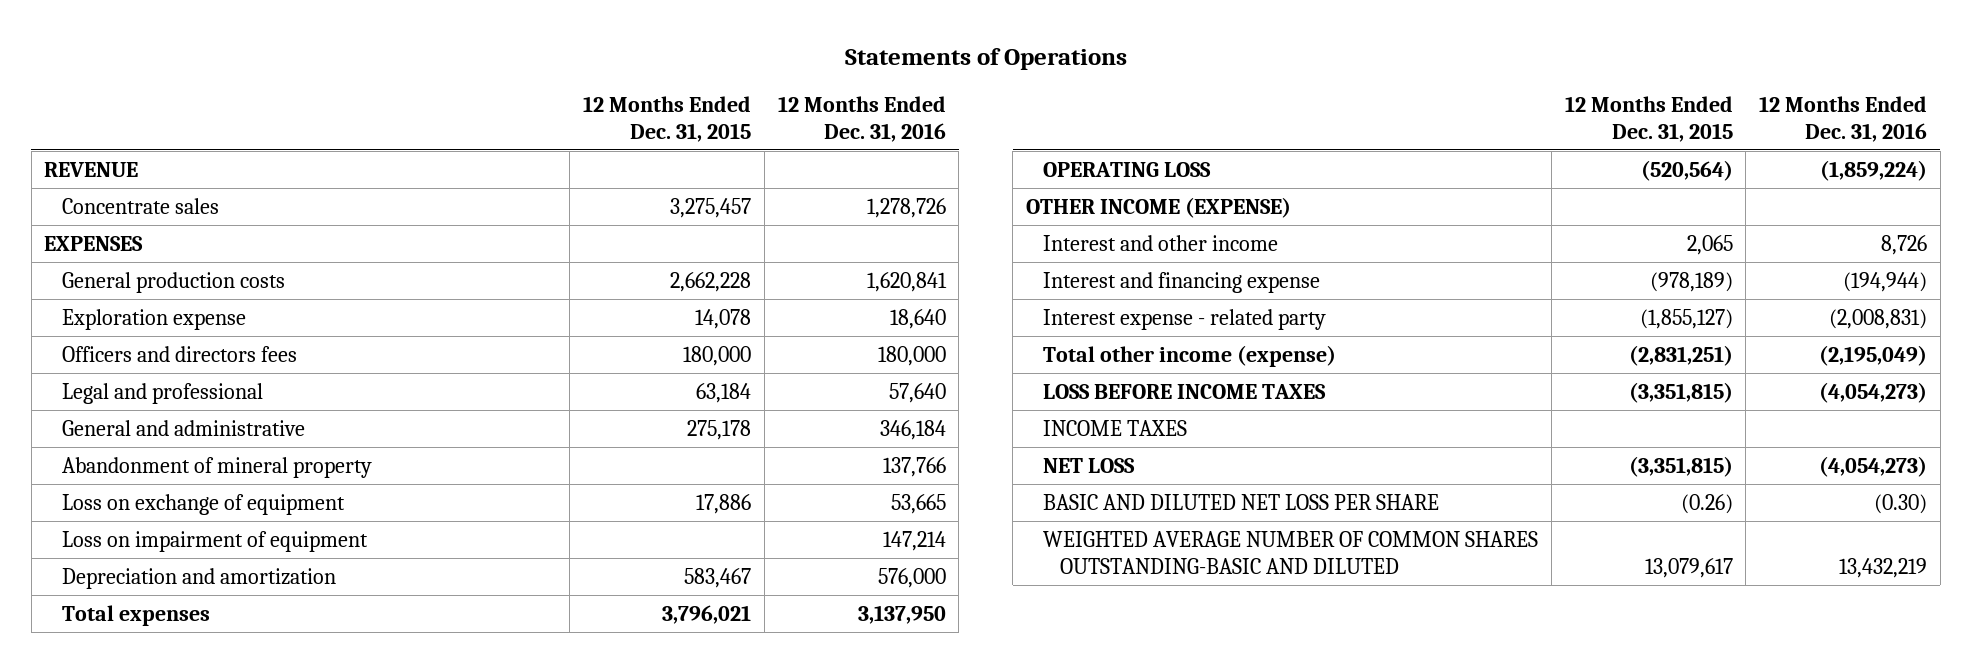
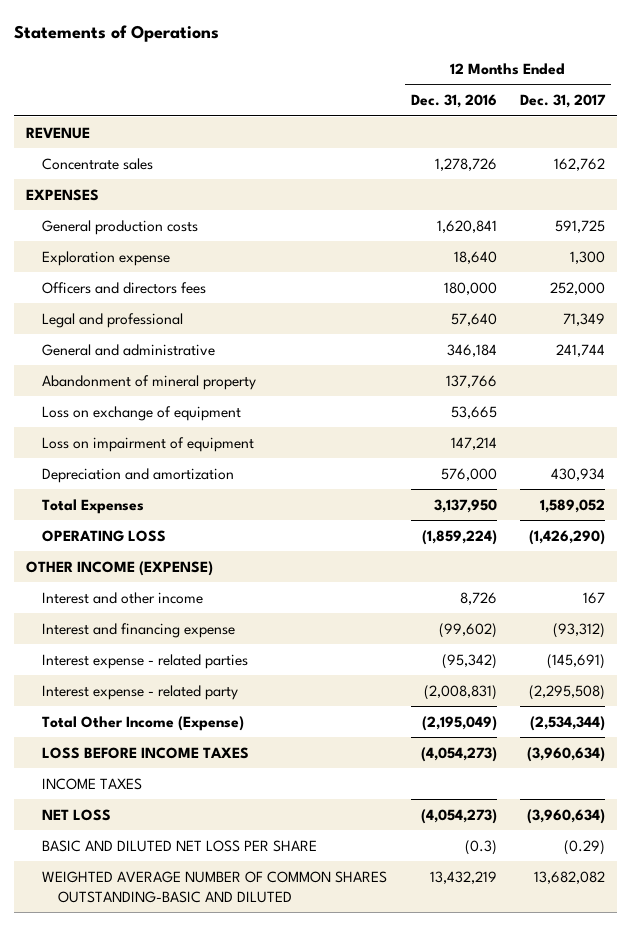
[583,95,752,142] 12 Months Ended Dec. 31, 2015 -> none
none -> [520,94,607,109] Dec. 31, 2017
[61,604,210,626] Total expenses -> [41,498,144,514] Total Expenses
[1842,271,1927,292] (194,944) -> [438,622,497,638] (99,602)
none -> [41,653,248,669] Interest expense - related parties
[1043,344,1337,367] Total other income (expense) -> [41,715,244,731] Total Other Income (Expense)
[1873,493,1927,514] (0.30) -> [464,839,497,855] (0.3)

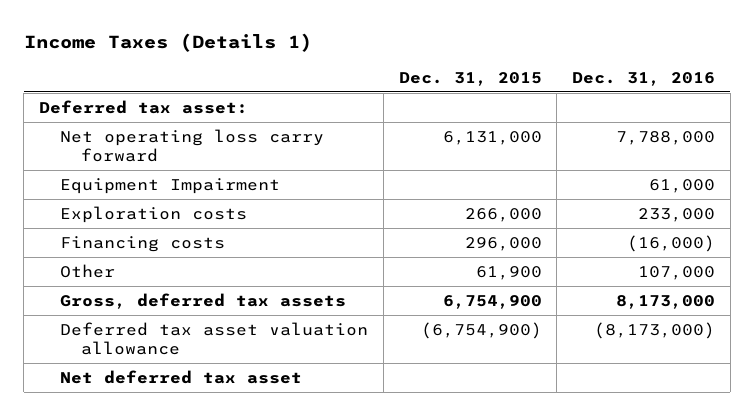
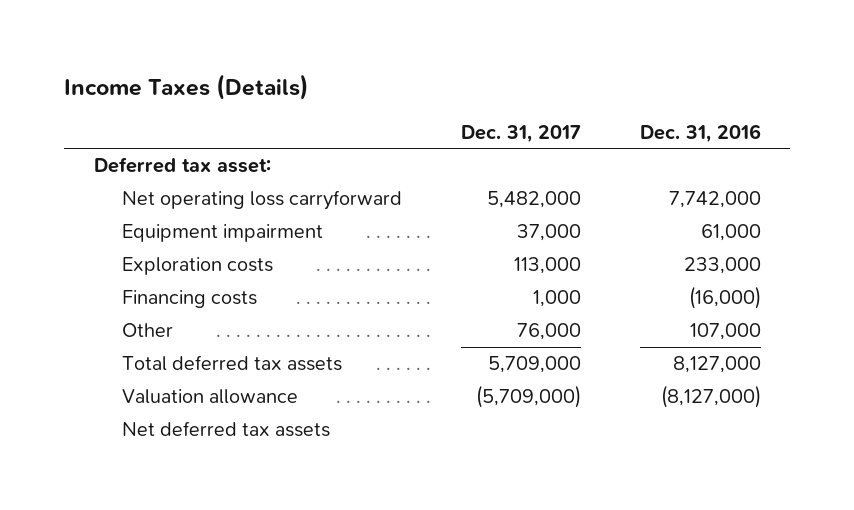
[23,32,312,52] Income Taxes (Details 1) -> [64,74,310,101] Income Taxes (Details)
[398,71,542,86] Dec. 31, 2015 -> none
none -> [460,124,581,143] Dec. 31, 2017
[60,128,325,163] Net operating loss carry forward -> [121,190,402,211] Net operating loss carryforward
[615,130,715,145] 7,788,000 -> [668,191,761,209] 7,742,000
[60,177,281,194] Equipment Impairment -> [121,224,323,243] Equipment impairment
[60,292,347,309] Gross, deferred tax assets -> [121,355,342,372] Total deferred tax assets
[615,294,715,309] 8,173,000 -> [672,356,761,374] 8,127,000
[60,321,369,356] Deferred tax asset valuation allowance -> [121,389,298,405] Valuation allowance
[593,321,715,339] (8,173,000) -> [660,385,761,409] (8,127,000)
[60,369,303,384] Net deferred tax asset -> [121,421,330,438] Net deferred tax assets

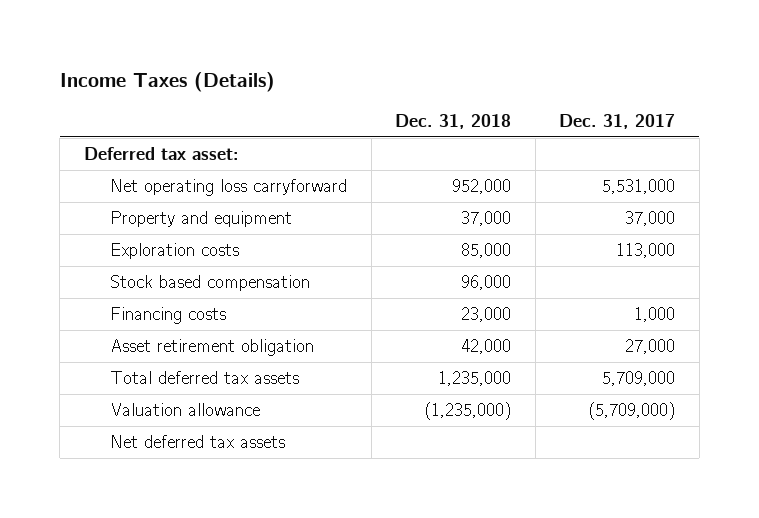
[639,123,761,143] Dec. 31, 2016 -> none
none -> [395,113,512,129] Dec. 31, 2018
[121,224,323,243] Equipment impairment -> none
[486,191,581,209] 5,482,000 -> [602,178,676,194] 5,531,000
none -> [110,210,293,227] Property and equipment
none -> [110,274,311,291] Stock based compensation
[121,323,173,338] Other -> none
none -> [110,338,315,356] Asset retirement obligation

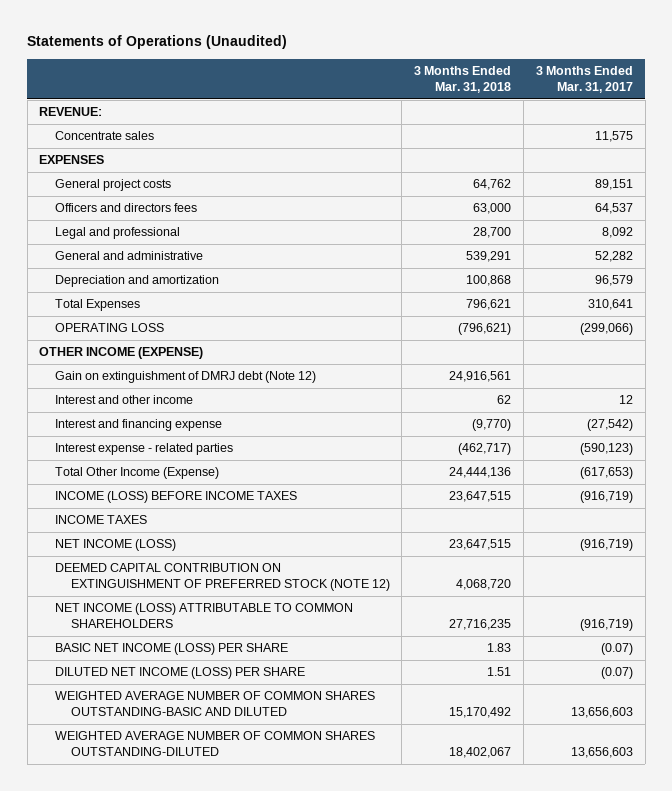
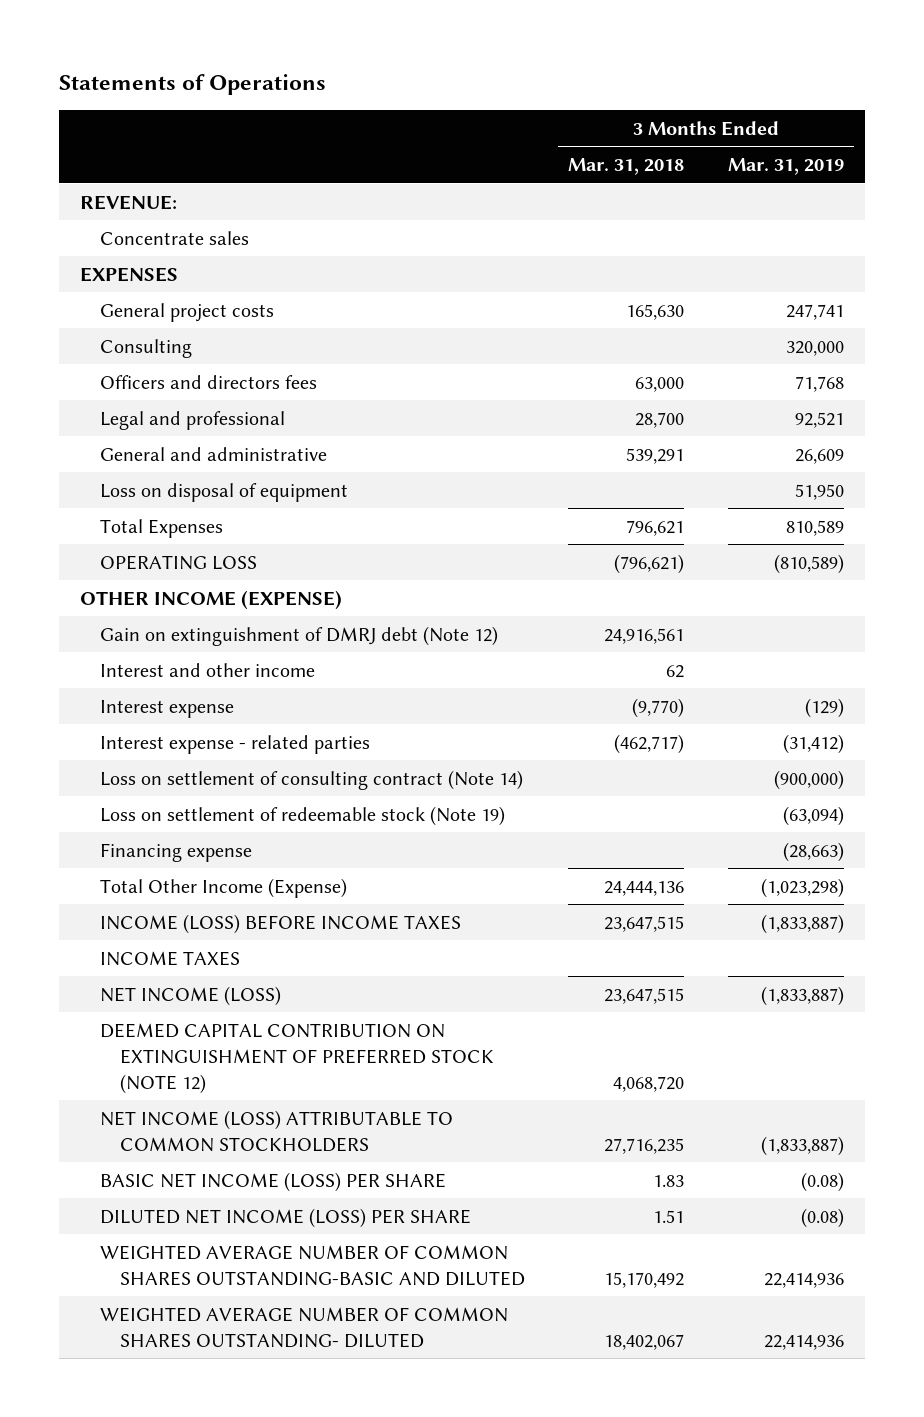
[27,35,288,50] Statements of Operations (Unaudited) -> [58,73,326,95] Statements of Operations
[535,65,633,93] 3 Months Ended Mar. 31, 2017 -> none
none -> [727,158,844,176] Mar. 31, 2019
[473,179,512,191] 64,762 -> [626,303,685,320] 165,630
none -> [100,338,193,358] Consulting
[54,275,219,288] Depreciation and amortization -> none
none -> [100,482,349,502] Loss on disposal of equipment
[54,419,222,432] Interest and financing expense -> [100,699,235,718] Interest expense
none -> [100,769,524,790] Loss on settlement of consulting contract (Note 14)
none -> [100,805,506,826] Loss on settlement of redeemable stock (Note 19)
none -> [100,842,253,862] Financing expense
[54,603,353,629] NET INCOME (LOSS) ATTRIBUTABLE TO COMMON SHAREHOLDERS -> [100,1109,454,1152] NET INCOME (LOSS) ATTRIBUTABLE TO COMMON STOCKHOLDERS
[54,731,375,757] WEIGHTED AVERAGE NUMBER OF COMMON SHARES OUTSTANDING-DILUTED -> [100,1306,509,1348] WEIGHTED AVERAGE NUMBER OF COMMON SHARES OUTSTANDING- DILUTED

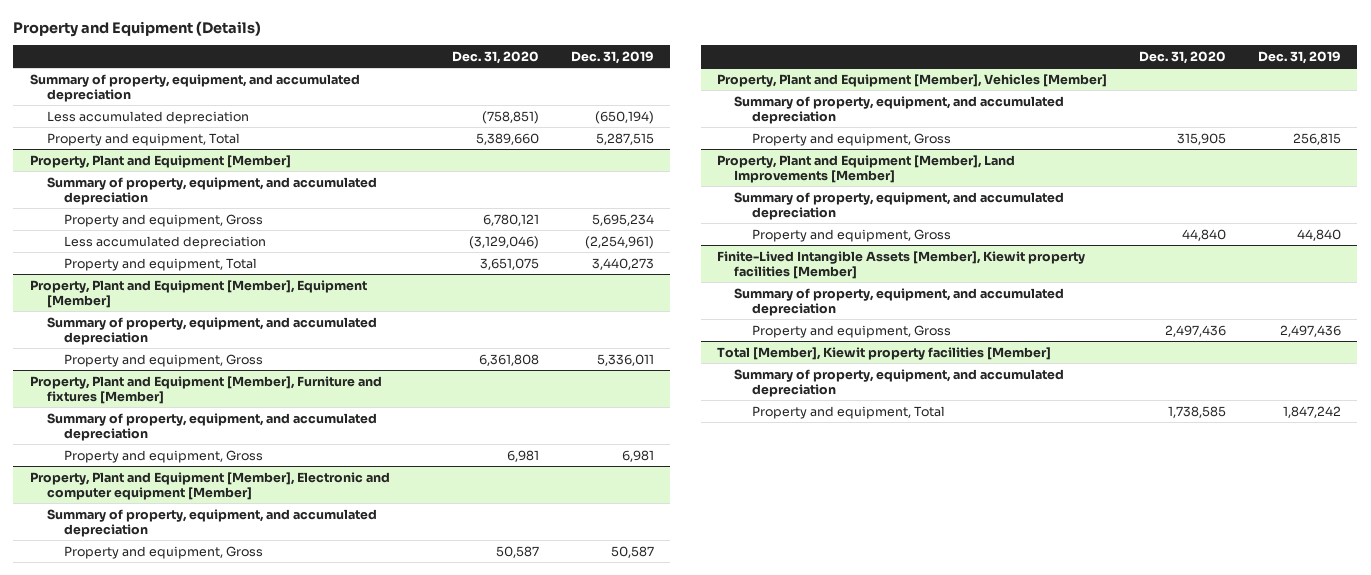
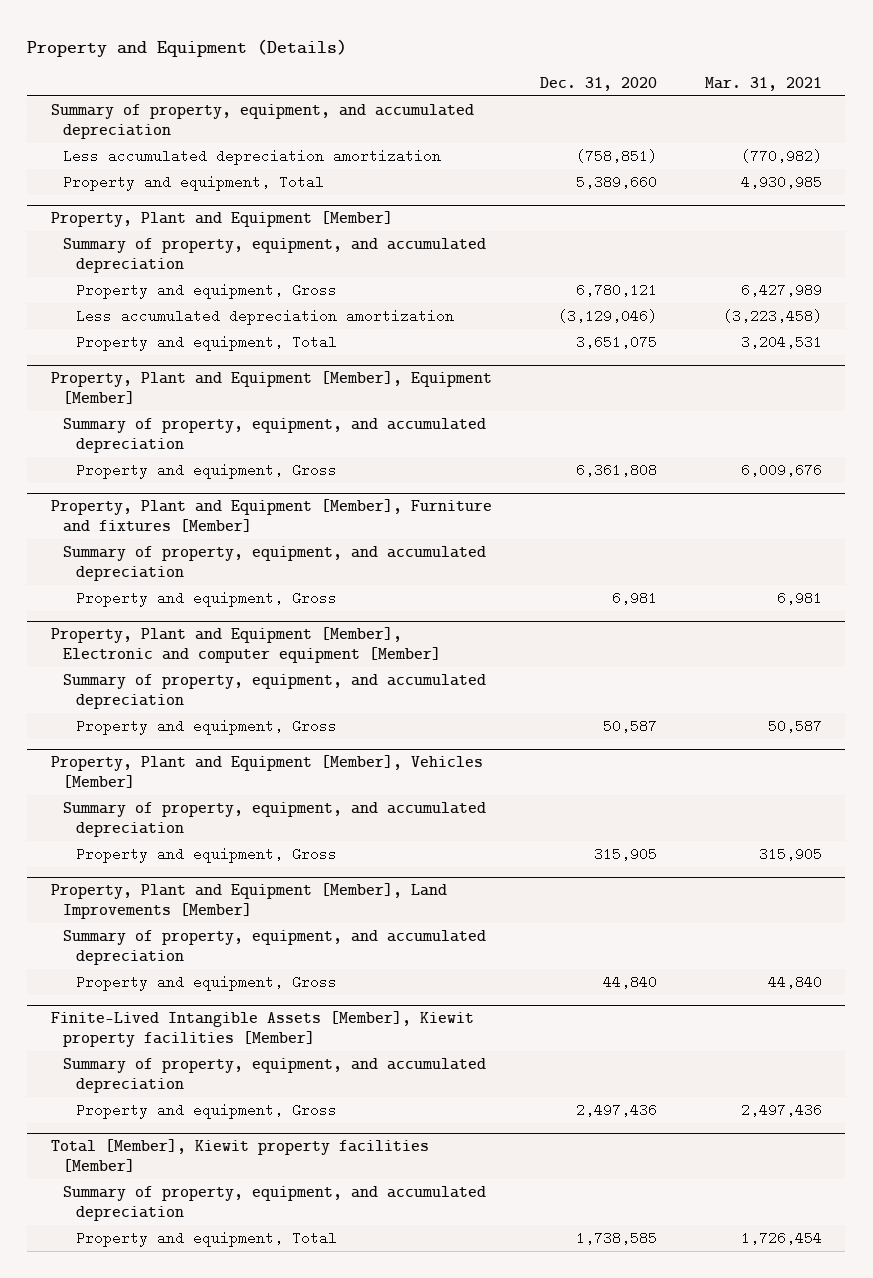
[570,50,654,64] Dec. 31, 2019 -> none
none -> [704,76,822,91] Mar. 31, 2021
[46,110,249,124] Less accumulated depreciation -> [63,148,442,165] Less accumulated depreciation amortization
[64,235,267,249] Less accumulated depreciation -> [75,308,454,325] Less accumulated depreciation amortization

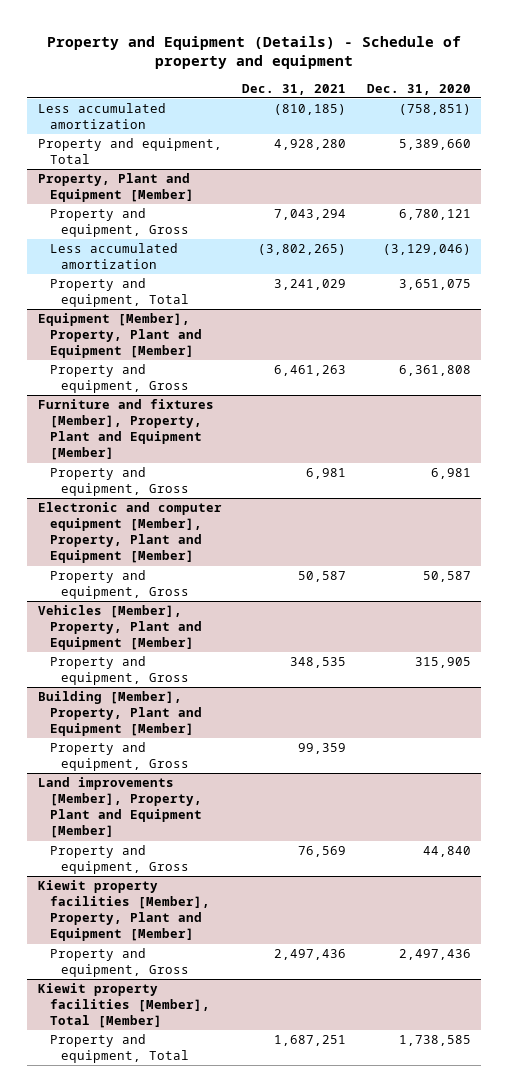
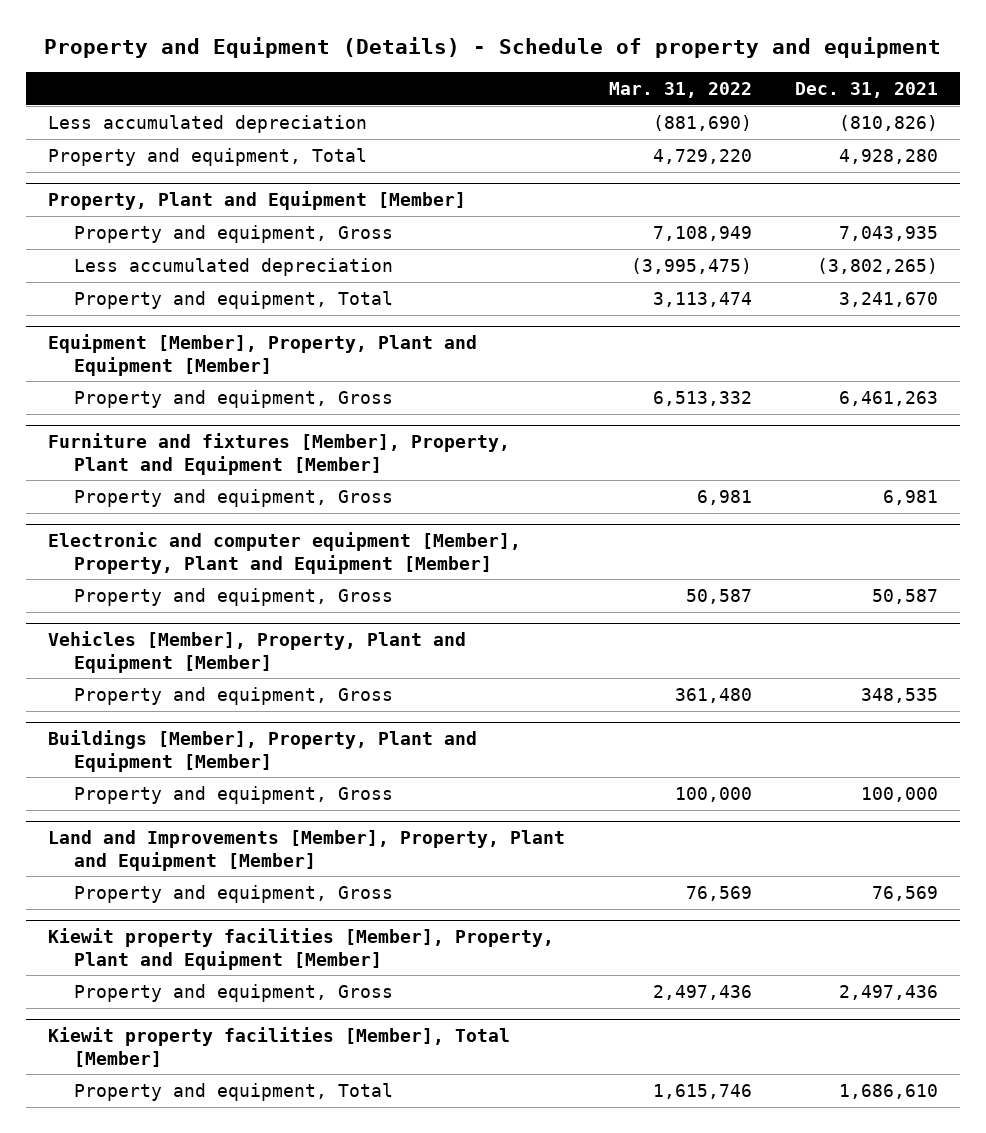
[367,83,472,95] Dec. 31, 2020 -> none
none -> [608,82,752,99] Mar. 31, 2022
[37,103,166,130] Less accumulated amortization -> [47,114,367,133] Less accumulated depreciation
[274,104,347,116] (810,185) -> [839,114,939,131] (810,826)
[274,209,347,221] 7,043,294 -> [839,225,939,241] 7,043,935
[49,243,178,270] Less accumulated amortization -> [74,257,394,276] Less accumulated depreciation
[274,279,347,291] 3,241,029 -> [839,291,939,307] 3,241,670
[37,691,202,737] Building [Member], Property, Plant and Equipment [Member] -> [47,730,477,772] Buildings [Member], Property, Plant and Equipment [Member]
[298,743,347,755] 99,359 -> [861,786,939,802] 100,000
[37,777,202,839] Land improvements [Member], Property, Plant and Equipment [Member] -> [47,830,565,871] Land and Improvements [Member], Property, Plant and Equipment [Member]
[274,1035,347,1047] 1,687,251 -> [839,1083,939,1099] 1,686,610

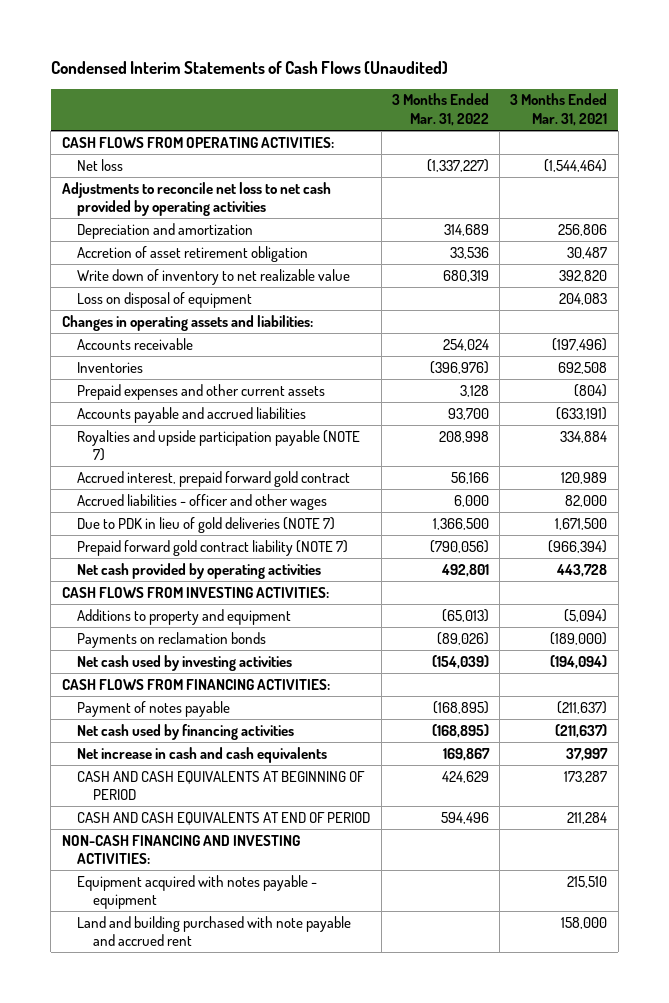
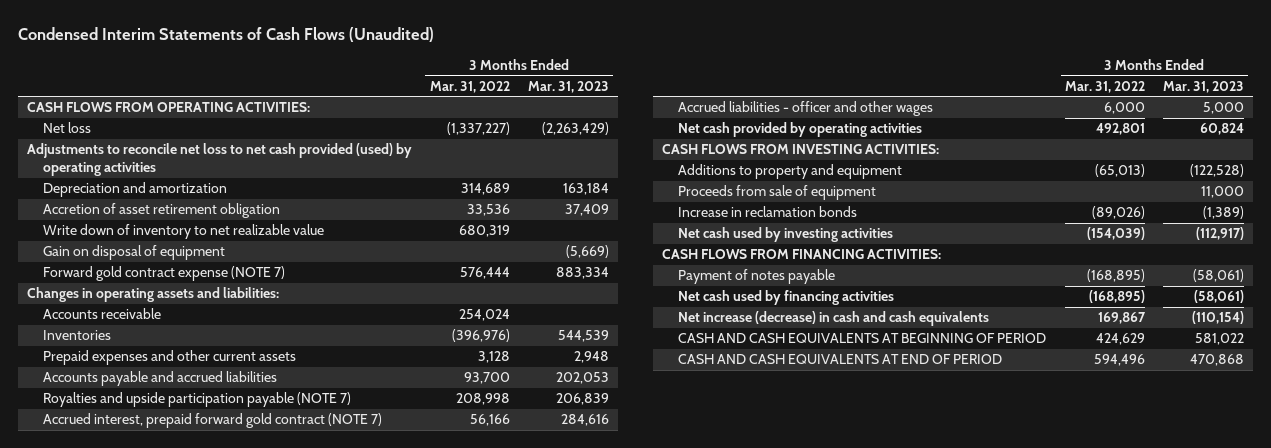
[510,93,608,126] 3 Months Ended Mar. 31, 2021 -> none
none -> [527,80,609,93] Mar. 31, 2023
[61,181,331,217] Adjustments to reconcile net loss to net cash provided by operating activities -> [26,143,412,177] Adjustments to reconcile net loss to net cash provided (used) by operating activities
[77,291,253,308] Loss on disposal of equipment -> [42,245,225,261] Gain on disposal of equipment
none -> [42,266,285,282] Forward gold contract expense (NOTE 7)
[77,470,351,487] Accrued interest, prepaid forward gold contract -> [42,413,382,429] Accrued interest, prepaid forward gold contract (NOTE 7)
[77,516,336,533] Due to PDK in lieu of gold deliveries (NOTE 7) -> none
[77,539,349,556] Prepaid forward gold contract liability (NOTE 7) -> none
none -> [677,185,876,201] Proceeds from sale of equipment
[77,631,267,648] Payments on reclamation bonds -> [677,206,857,218] Increase in reclamation bonds
[77,746,328,763] Net increase in cash and cash equivalents -> [677,311,989,327] Net increase (decrease) in cash and cash equivalents
[61,834,300,865] NON-CASH FINANCING AND INVESTING ACTIVITIES: -> none
[77,874,318,910] Equipment acquired with notes payable - equipment -> none
[77,915,352,947] Land and building purchased with note payable and accrued rent -> none

